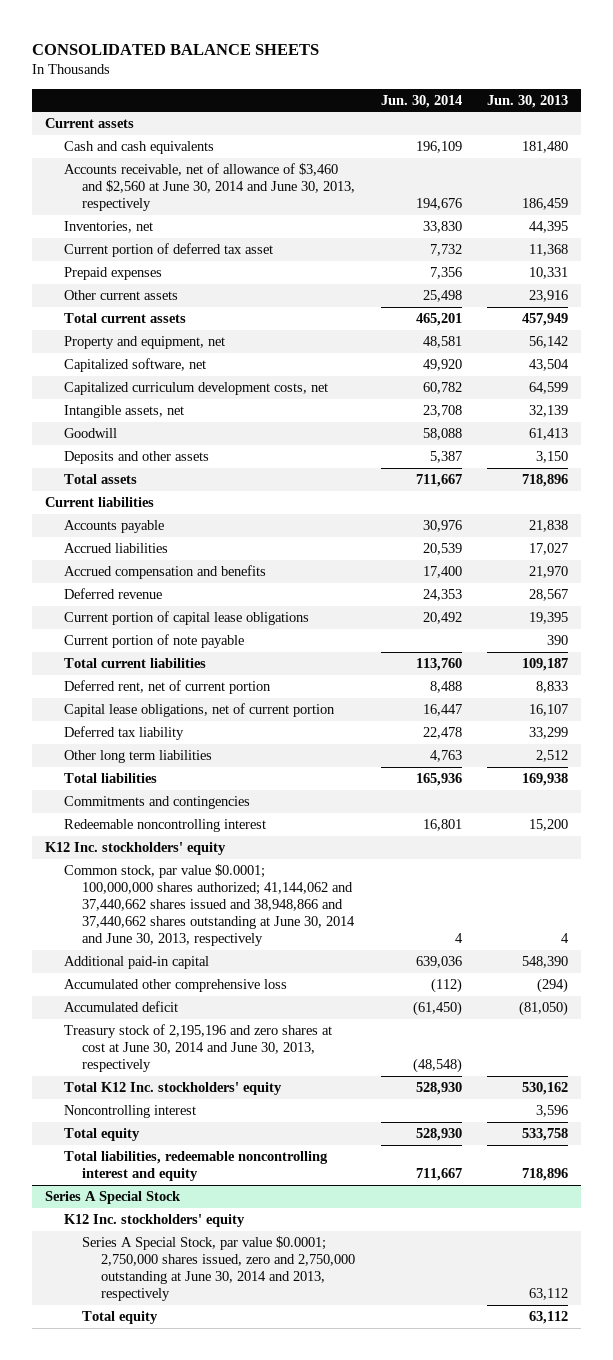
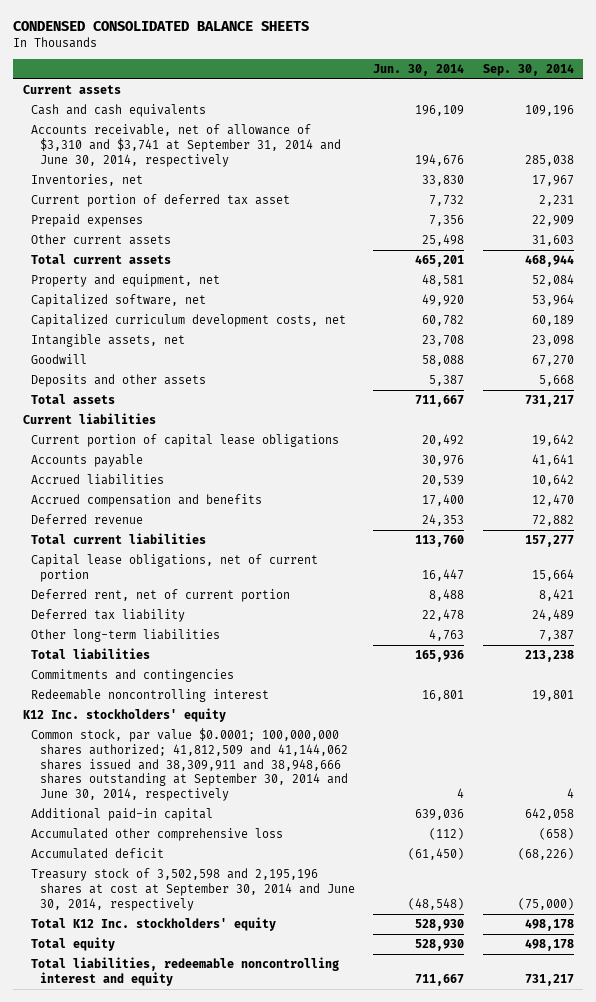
[32,43,320,55] CONSOLIDATED BALANCE SHEETS -> [13,21,310,32] CONDENSED CONSOLIDATED BALANCE SHEETS
[487,94,569,108] Jun. 30, 2013 -> none
none -> [482,63,574,76] Sep. 30, 2014
[63,162,356,211] Accounts receivable, net of allowance of $3,460 and $2,560 at June 30, 2014 and June 30, 2013, respectively -> [31,124,341,167] Accounts receivable, net of allowance of $3,310 and $3,741 at September 31, 2014 and June 30, 2014, respectively
[63,610,309,625] Current portion of capital lease obligations -> [31,434,340,448] Current portion of capital lease obligations
[63,633,244,648] Current portion of note payable -> none
[63,679,271,694] Deferred rent, net of current portion -> [31,589,291,603] Deferred rent, net of current portion
[63,749,212,763] Other long term liabilities -> [31,629,221,643] Other long-term liabilities
[63,863,356,946] Common stock, par value $0.0001; 100,000,000 shares authorized; 41,144,062 and 37,440,662 shares issued and 38,948,866 and 37,440,662 shares outstanding at June 30, 2014 and June 30, 2013, respectively -> [31,728,348,802] Common stock, par value $0.0001; 100,000,000 shares authorized; 41,812,509 and 41,144,062 shares issued and 38,309,911 and 38,948,666 shares outstanding at September 30, 2014 and June 30, 2014, respectively
[63,1023,332,1072] Treasury stock of 2,195,196 and zero shares at cost at June 30, 2014 and June 30, 2013, respectively -> [31,868,355,911] Treasury stock of 3,502,598 and 2,195,196 shares at cost at September 30, 2014 and June 30, 2014, respectively
[63,1104,196,1118] Noncontrolling interest -> none
[44,1190,181,1204] Series A Special Stock -> none
[63,1213,245,1227] K12 Inc. stockholders' equity -> none
[82,1235,356,1301] Series A Special Stock, par value $0.0001; 2,750,000 shares issued, zero and 2,750,000 outstanding at June 30, 2014 and 2013, respectively -> none
[82,1310,159,1324] Total equity -> none

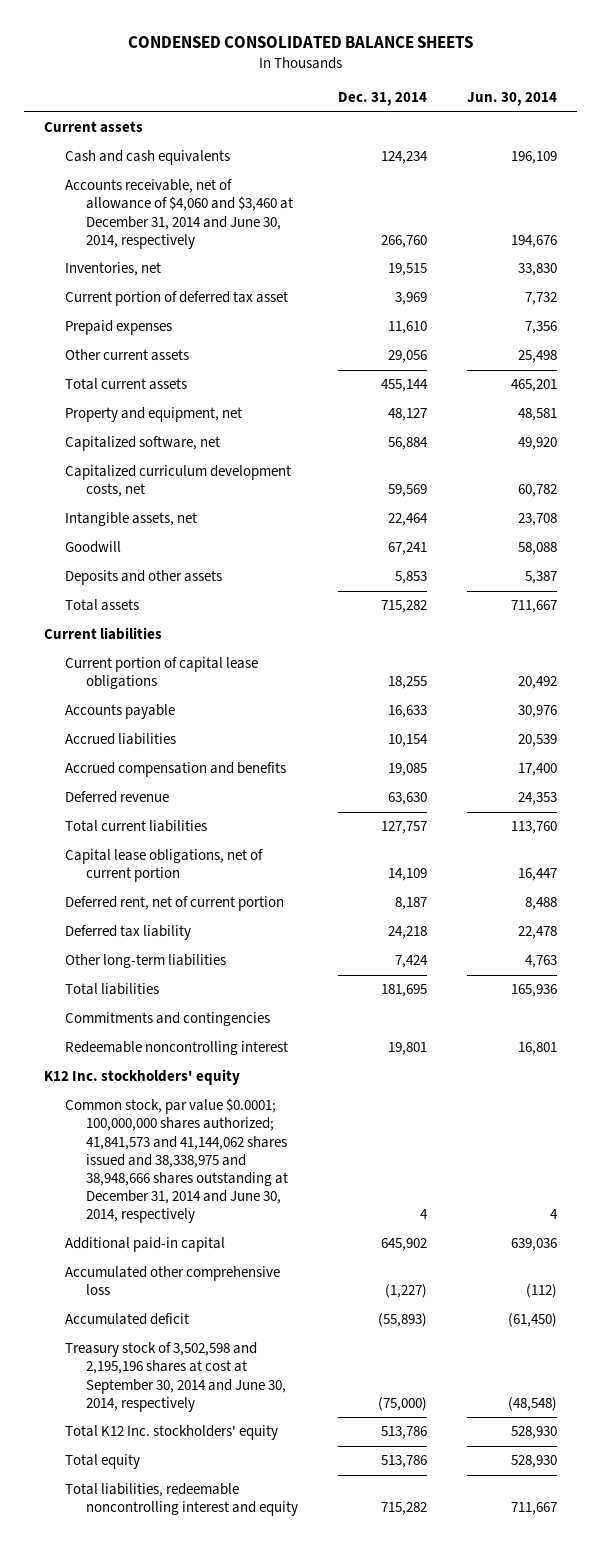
[482,63,574,76] Sep. 30, 2014 -> none
none -> [338,92,428,107] Dec. 31, 2014
[31,124,341,167] Accounts receivable, net of allowance of $3,310 and $3,741 at September 31, 2014 and June 30, 2014, respectively -> [65,179,294,249] Accounts receivable, net of allowance of $4,060 and $3,460 at December 31, 2014 and June 30, 2014, respectively
[31,728,348,802] Common stock, par value $0.0001; 100,000,000 shares authorized; 41,812,509 and 41,144,062 shares issued and 38,309,911 and 38,948,666 shares outstanding at September 30, 2014 and June 30, 2014, respectively -> [65,1098,289,1224] Common stock, par value $0.0001; 100,000,000 shares authorized; 41,841,573 and 41,144,062 shares issued and 38,338,975 and 38,948,666 shares outstanding at December 31, 2014 and June 30, 2014, respectively

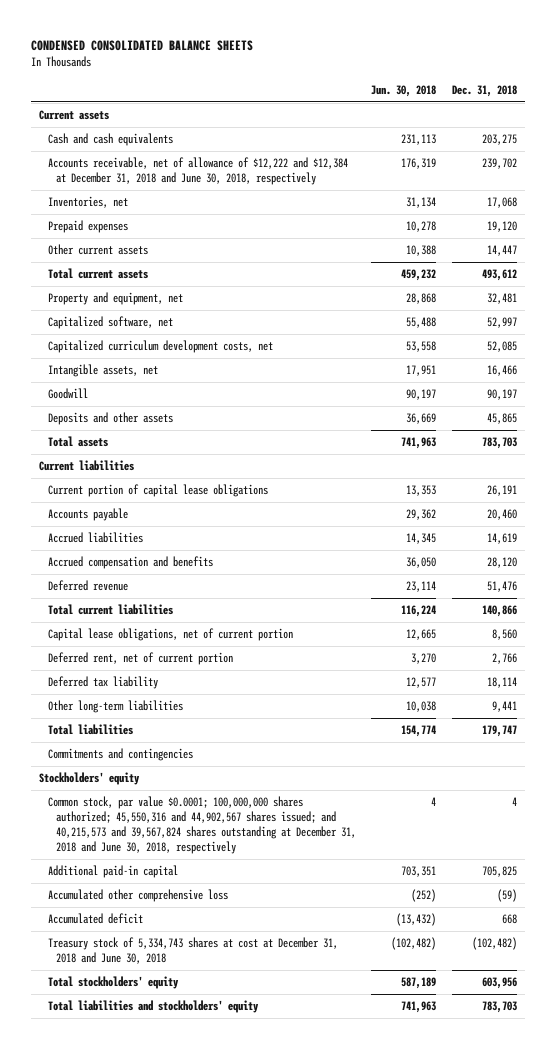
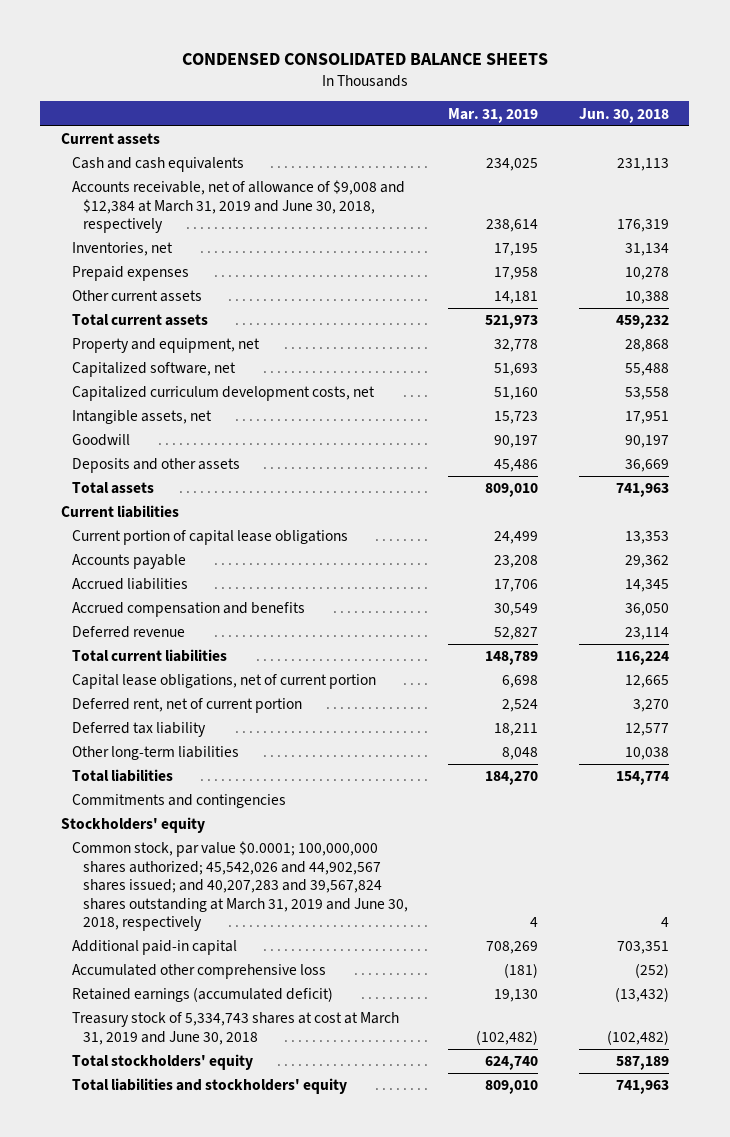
[451,84,517,97] Dec. 31, 2018 -> none
none -> [448,107,539,123] Mar. 31, 2019
[47,157,348,186] Accounts receivable, net of allowance of $12,222 and $12,384 at December 31, 2018 and June 30, 2018, respectively -> [71,180,405,234] Accounts receivable, net of allowance of $9,008 and $12,384 at March 31, 2019 and June 30, 2018, respectively
[47,796,357,855] Common stock, par value $0.0001; 100,000,000 shares authorized; 45,550,316 and 44,902,567 shares issued; and 40,215,573 and 39,567,824 shares outstanding at December 31, 2018 and June 30, 2018, respectively -> [71,841,408,932] Common stock, par value $0.0001; 100,000,000 shares authorized; 45,542,026 and 44,902,567 shares issued; and 40,207,283 and 39,567,824 shares outstanding at March 31, 2019 and June 30, 2018, respectively
[47,913,143,925] Accumulated deficit -> [71,987,333,1003] Retained earnings (accumulated deficit)
[47,937,338,965] Treasury stock of 5,334,743 shares at cost at December 31, 2018 and June 30, 2018 -> [71,1012,399,1045] Treasury stock of 5,334,743 shares at cost at March 31, 2019 and June 30, 2018

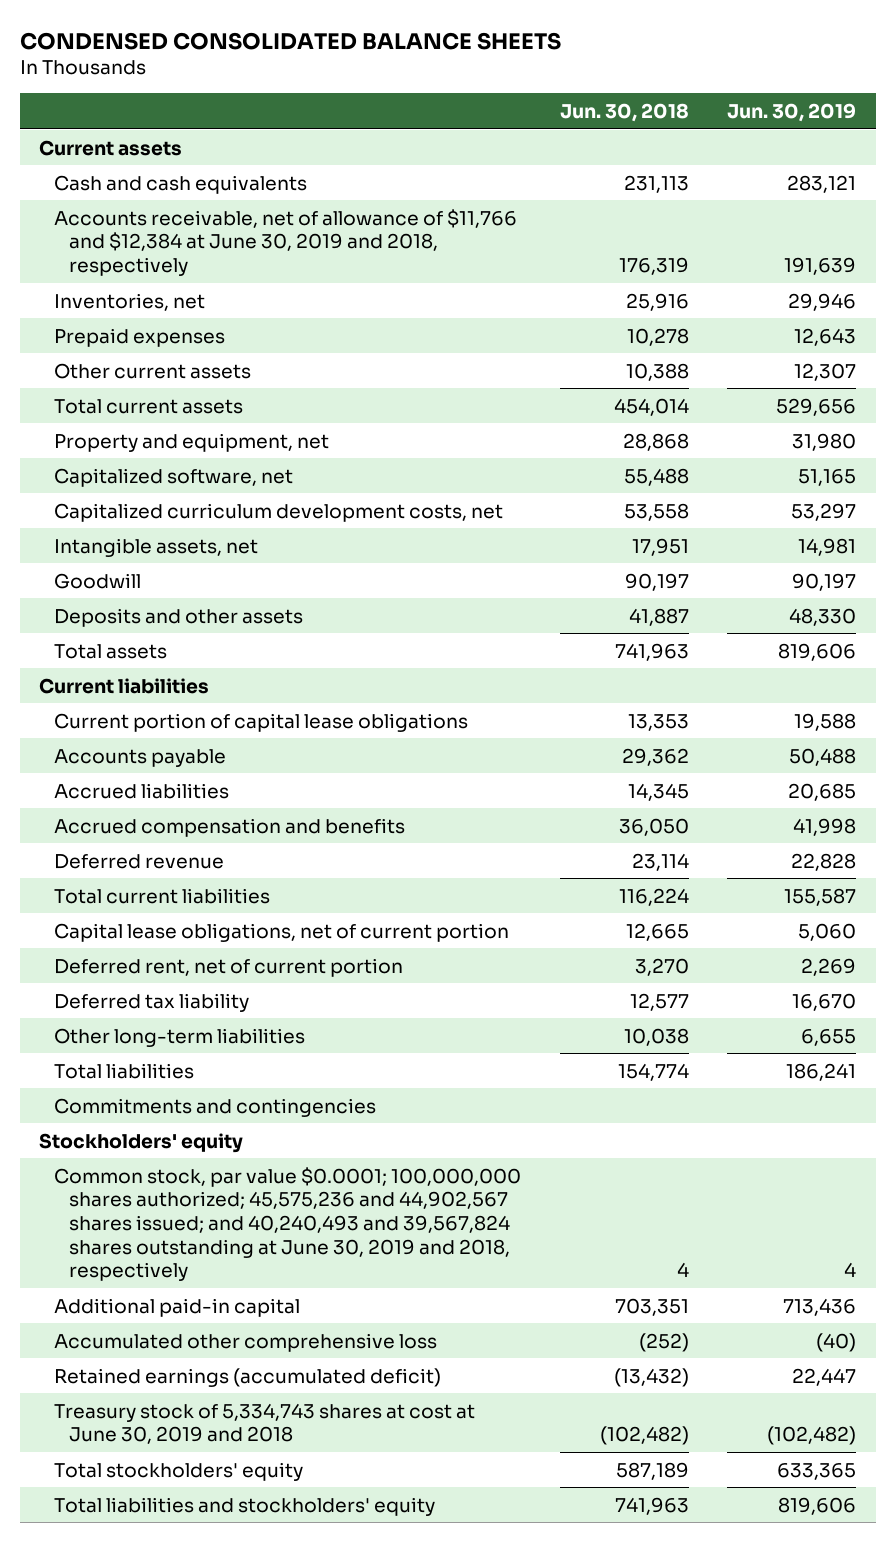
[448,107,539,123] Mar. 31, 2019 -> none
none -> [727,102,857,122] Jun. 30, 2019
[71,180,405,234] Accounts receivable, net of allowance of $9,008 and $12,384 at March 31, 2019 and June 30, 2018, respectively -> [53,208,517,276] Accounts receivable, net of allowance of $11,766 and $12,384 at June 30, 2019 and 2018, respectively
[625,243,670,257] 31,134 -> [625,292,689,311] 25,916
[616,315,670,330] 459,232 -> [613,397,689,416] 454,014
[625,459,670,473] 36,669 -> [628,607,689,626] 41,887
[71,841,408,932] Common stock, par value $0.0001; 100,000,000 shares authorized; 45,542,026 and 44,902,567 shares issued; and 40,207,283 and 39,567,824 shares outstanding at March 31, 2019 and June 30, 2018, respectively -> [53,1166,521,1282] Common stock, par value $0.0001; 100,000,000 shares authorized; 45,575,236 and 44,902,567 shares issued; and 40,240,493 and 39,567,824 shares outstanding at June 30, 2019 and 2018, respectively
[71,1012,399,1045] Treasury stock of 5,334,743 shares at cost at March 31, 2019 and June 30, 2018 -> [53,1402,475,1445] Treasury stock of 5,334,743 shares at cost at June 30, 2019 and 2018

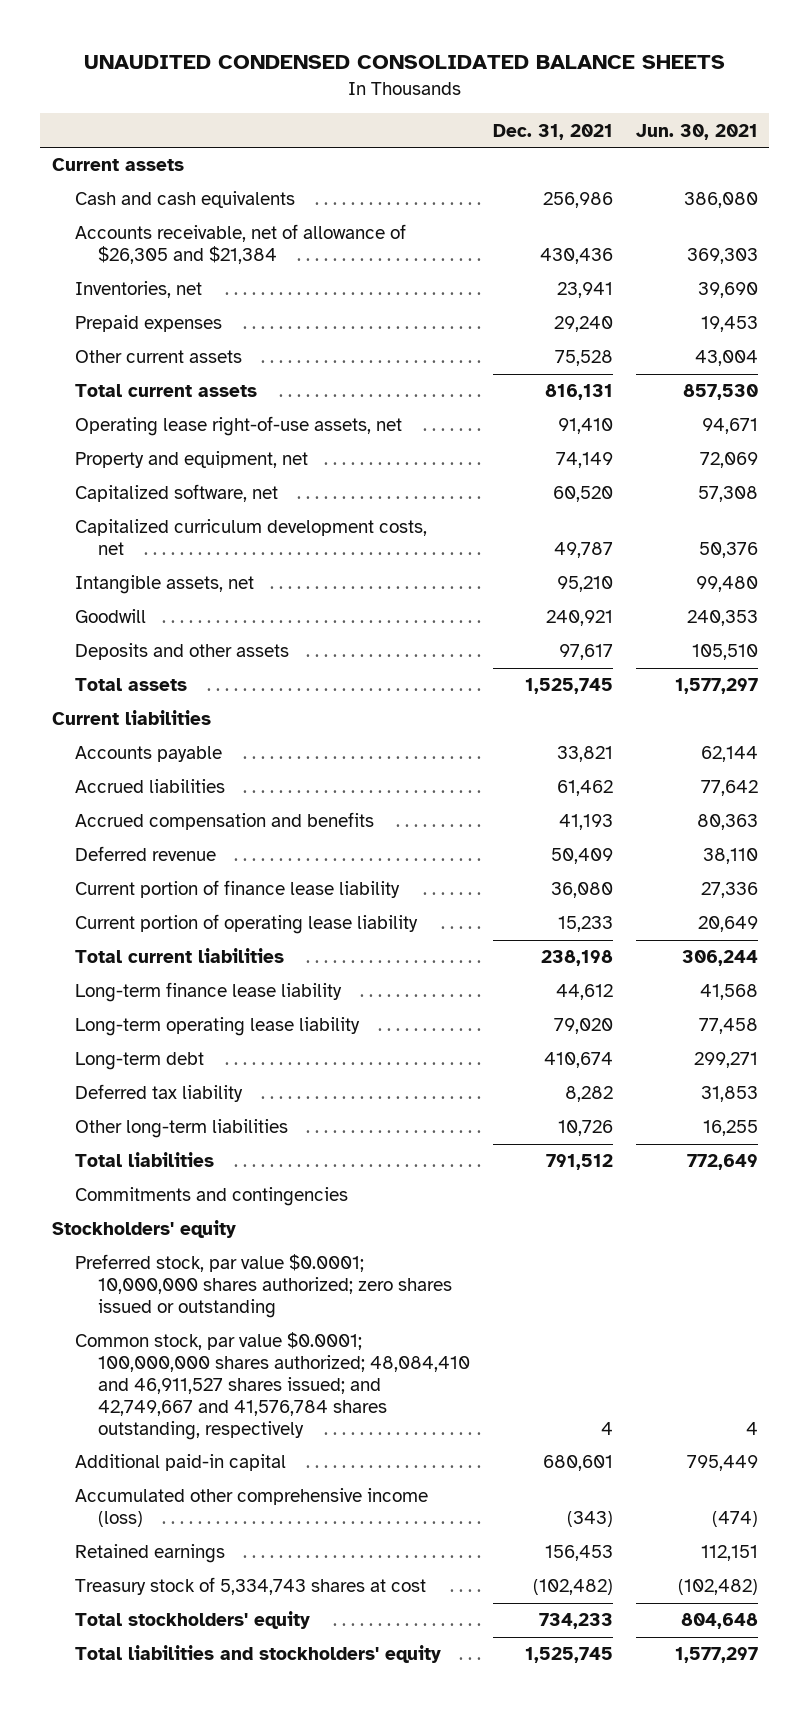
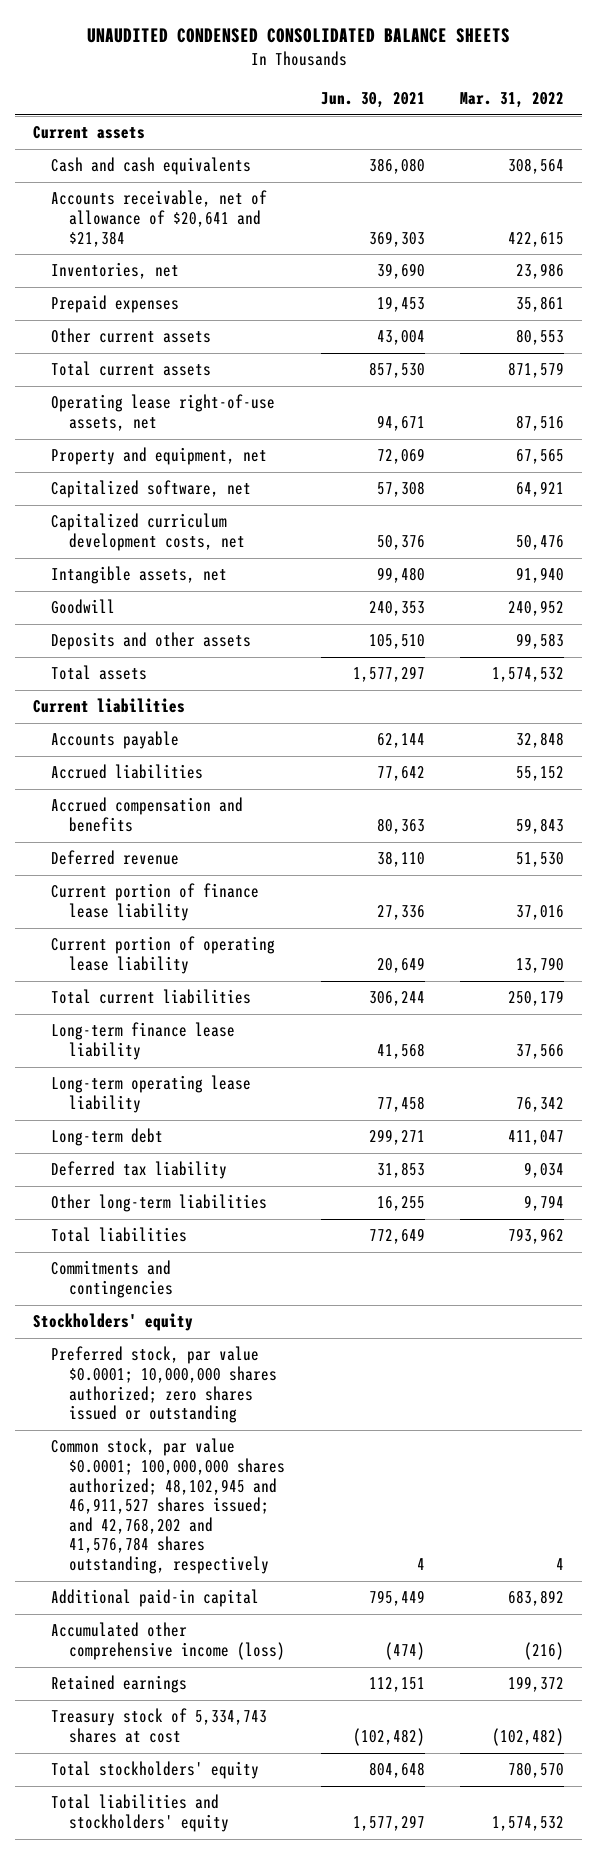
[492,123,613,140] Dec. 31, 2021 -> none
none -> [460,92,565,109] Mar. 31, 2022
[74,224,406,265] Accounts receivable, net of allowance of $26,305 and $21,384 -> [51,190,268,247] Accounts receivable, net of allowance of $20,641 and $21,384
[74,1332,471,1440] Common stock, par value $0.0001; 100,000,000 shares authorized; 48,084,410 and 46,911,527 shares issued; and 42,749,667 and 41,576,784 shares outstanding, respectively -> [51,1438,285,1575] Common stock, par value $0.0001; 100,000,000 shares authorized; 48,102,945 and 46,911,527 shares issued; and 42,768,202 and 41,576,784 shares outstanding, respectively

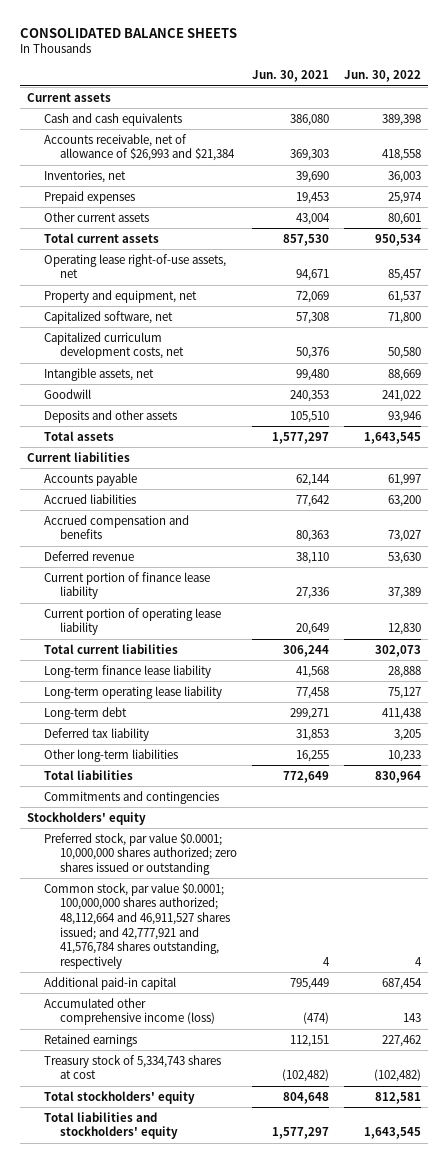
[86,27,510,43] UNAUDITED CONDENSED CONSOLIDATED BALANCE SHEETS -> [19,27,237,38] CONSOLIDATED BALANCE SHEETS
[460,92,565,109] Mar. 31, 2022 -> none
none -> [343,70,421,83] Jun. 30, 2022
[51,190,268,247] Accounts receivable, net of allowance of $20,641 and $21,384 -> [43,133,235,162] Accounts receivable, net of allowance of $26,993 and $21,384
[51,1438,285,1575] Common stock, par value $0.0001; 100,000,000 shares authorized; 48,102,945 and 46,911,527 shares issued; and 42,768,202 and 41,576,784 shares outstanding, respectively -> [43,882,230,969] Common stock, par value $0.0001; 100,000,000 shares authorized; 48,112,664 and 46,911,527 shares issued; and 42,777,921 and 41,576,784 shares outstanding, respectively

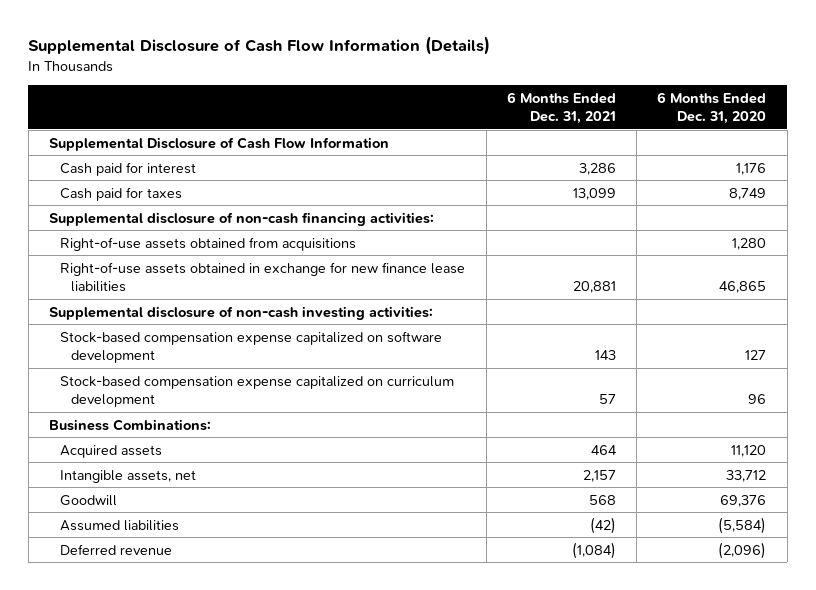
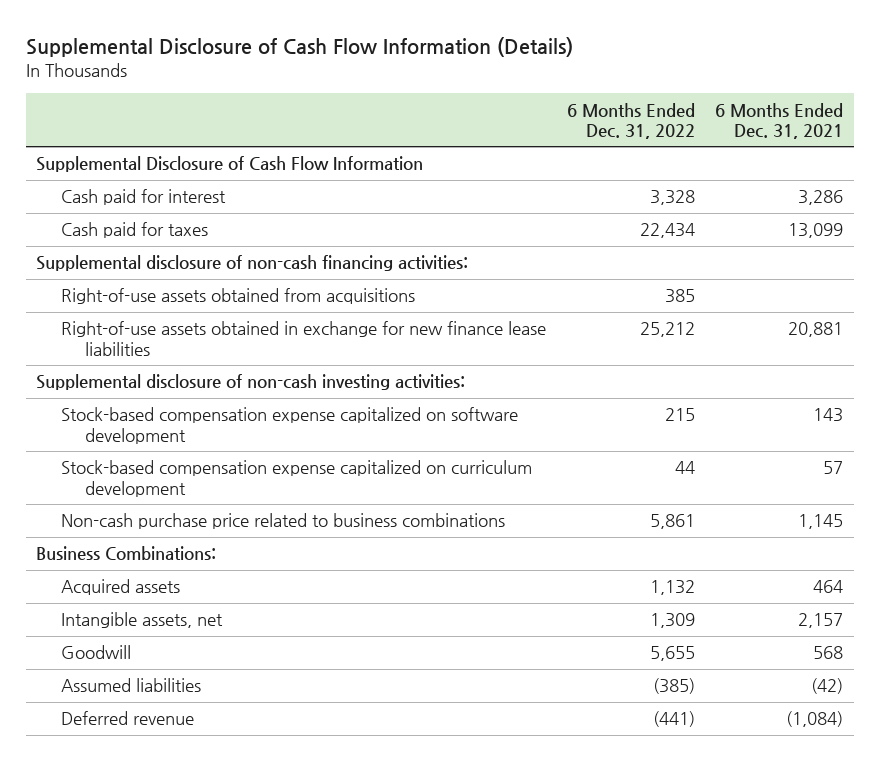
[657,91,767,125] 6 Months Ended Dec. 31, 2020 -> none
none -> [566,102,695,139] 6 Months Ended Dec. 31, 2022
none -> [60,513,505,530] Non-cash purchase price related to business combinations

